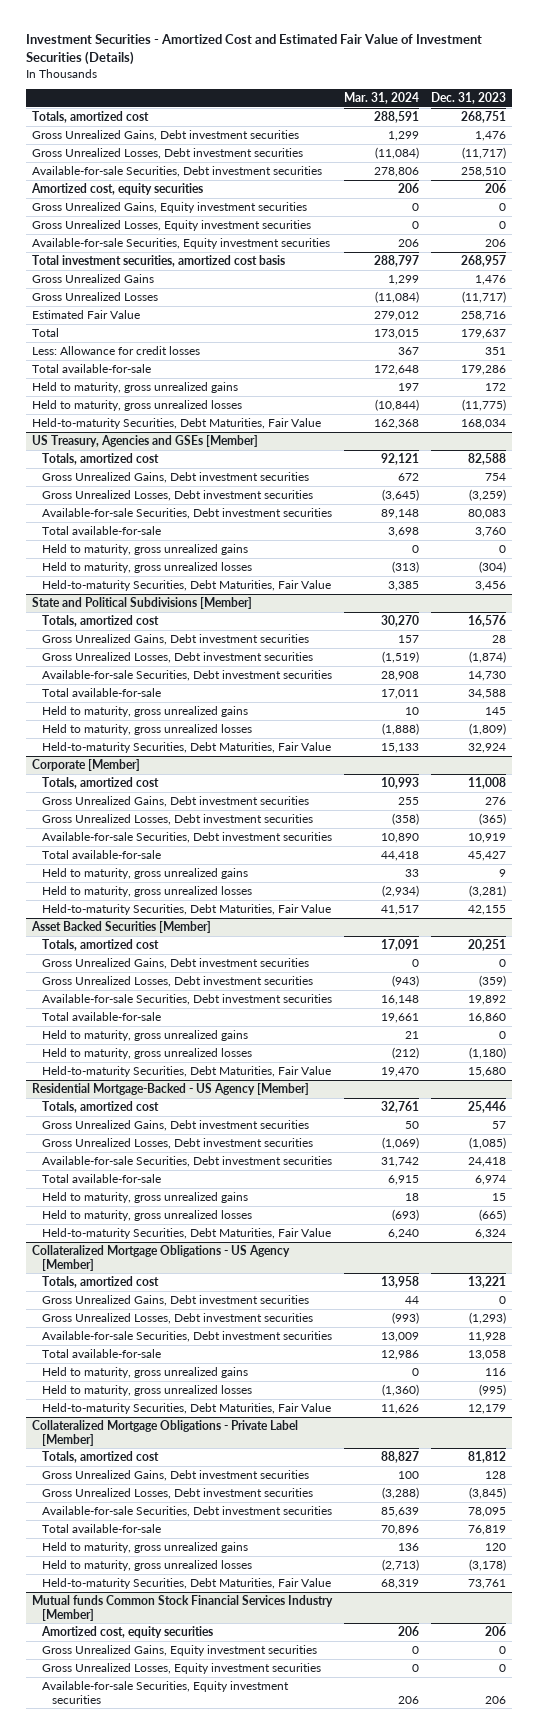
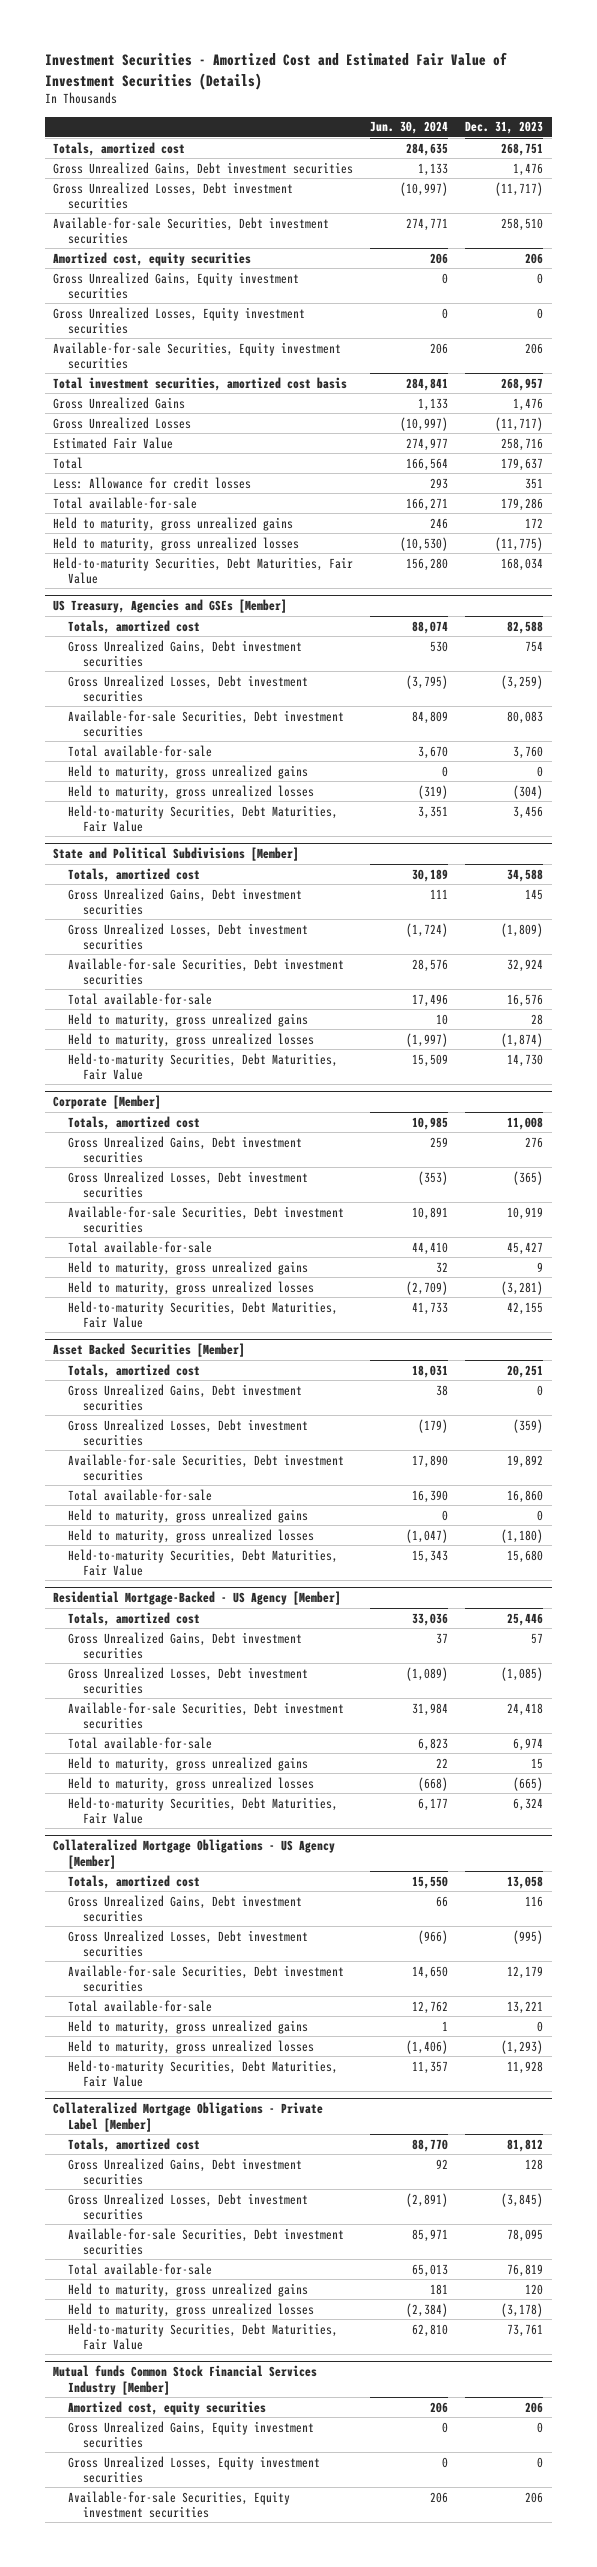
[344,91,420,104] Mar. 31, 2024 -> none
none -> [370,121,449,135] Jun. 30, 2024
[468,614,507,627] 16,576 -> [507,868,544,882] 34,588
[492,634,507,643] 28 -> [525,888,544,900] 145
[469,650,507,663] (1,874) -> [501,922,544,937] (1,809)
[468,670,507,681] 14,730 -> [507,958,544,972] 32,924
[468,688,507,699] 34,588 -> [507,993,544,1007] 16,576
[485,706,507,715] 145 -> [531,1013,544,1025] 28
[469,722,507,735] (1,809) -> [501,1032,544,1047] (1,874)
[468,742,507,753] 32,924 -> [507,1053,544,1067] 14,730
[468,1275,507,1288] 13,221 -> [507,1875,544,1889] 13,058
[499,1295,507,1304] 0 -> [525,1895,544,1907] 116
[469,1311,507,1324] (1,293) -> [513,1929,544,1944] (995)
[468,1331,507,1342] 11,928 -> [507,1965,544,1979] 12,179
[468,1349,507,1360] 13,058 -> [507,2000,544,2014] 13,221
[485,1367,507,1376] 116 -> [537,2020,544,2032] 0
[479,1383,507,1396] (995) -> [501,2039,544,2054] (1,293)
[468,1403,507,1414] 12,179 -> [507,2060,544,2074] 11,928

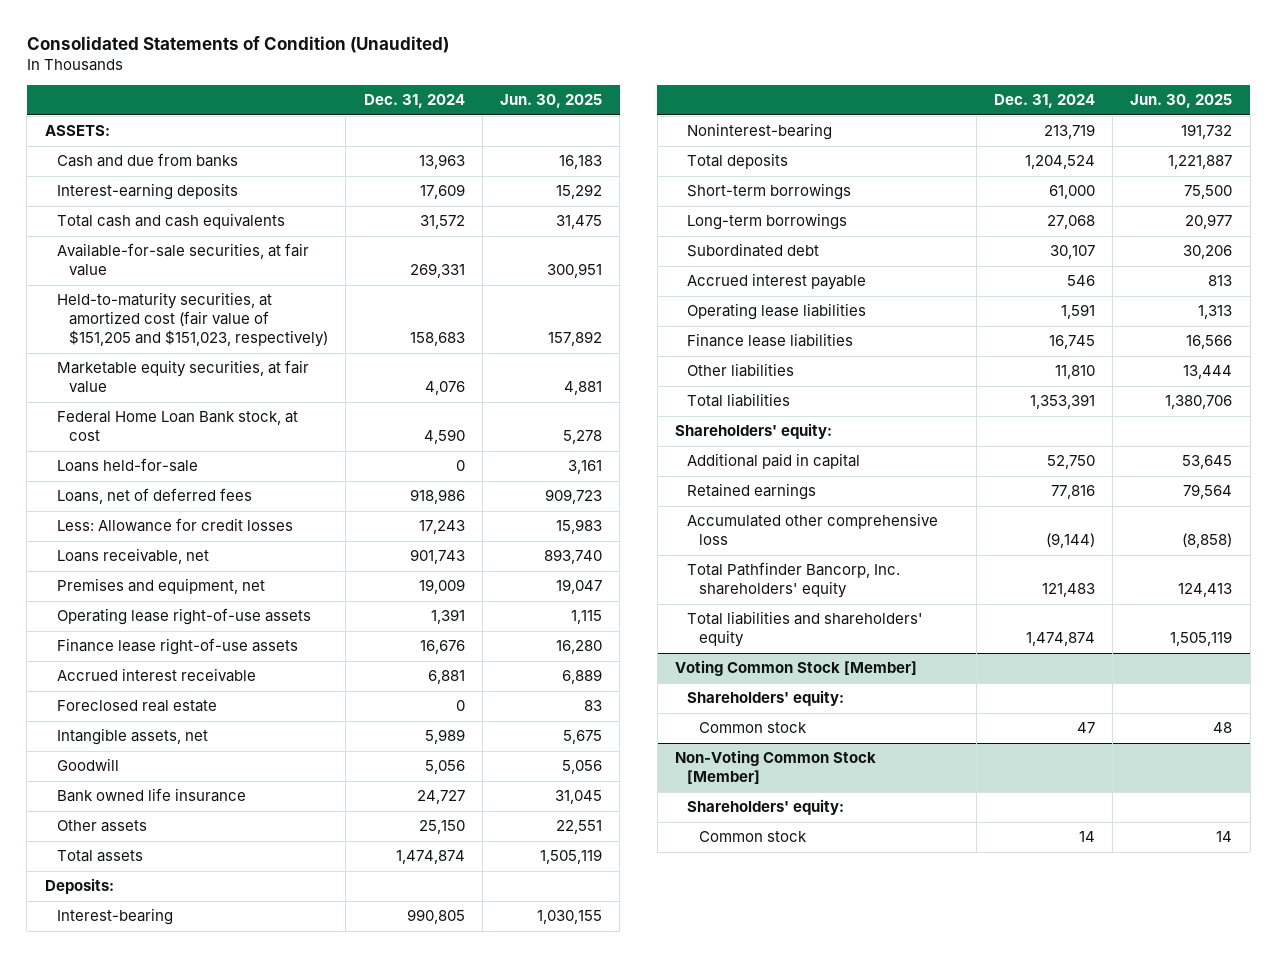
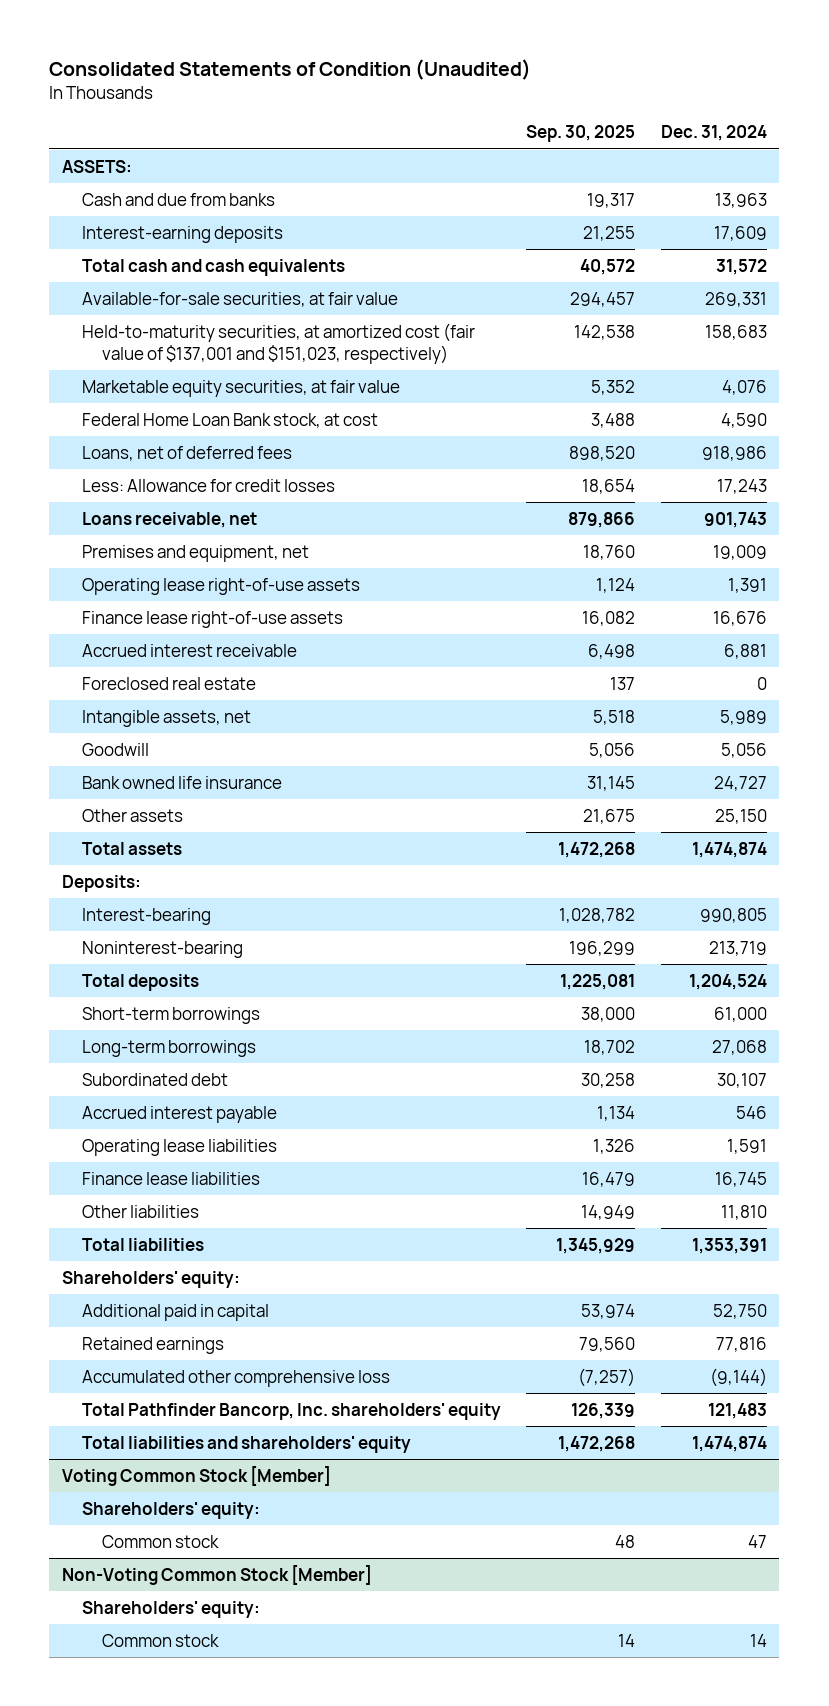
[500,94,603,109] Jun. 30, 2025 -> none
none -> [526,125,636,143] Sep. 30, 2025
[56,292,329,348] Held-to-maturity securities, at amortized cost (fair value of $151,205 and $151,023, respectively) -> [82,322,476,364] Held-to-maturity securities, at amortized cost (fair value of $137,001 and $151,023, respectively)
[56,458,198,473] Loans held-for-sale -> none

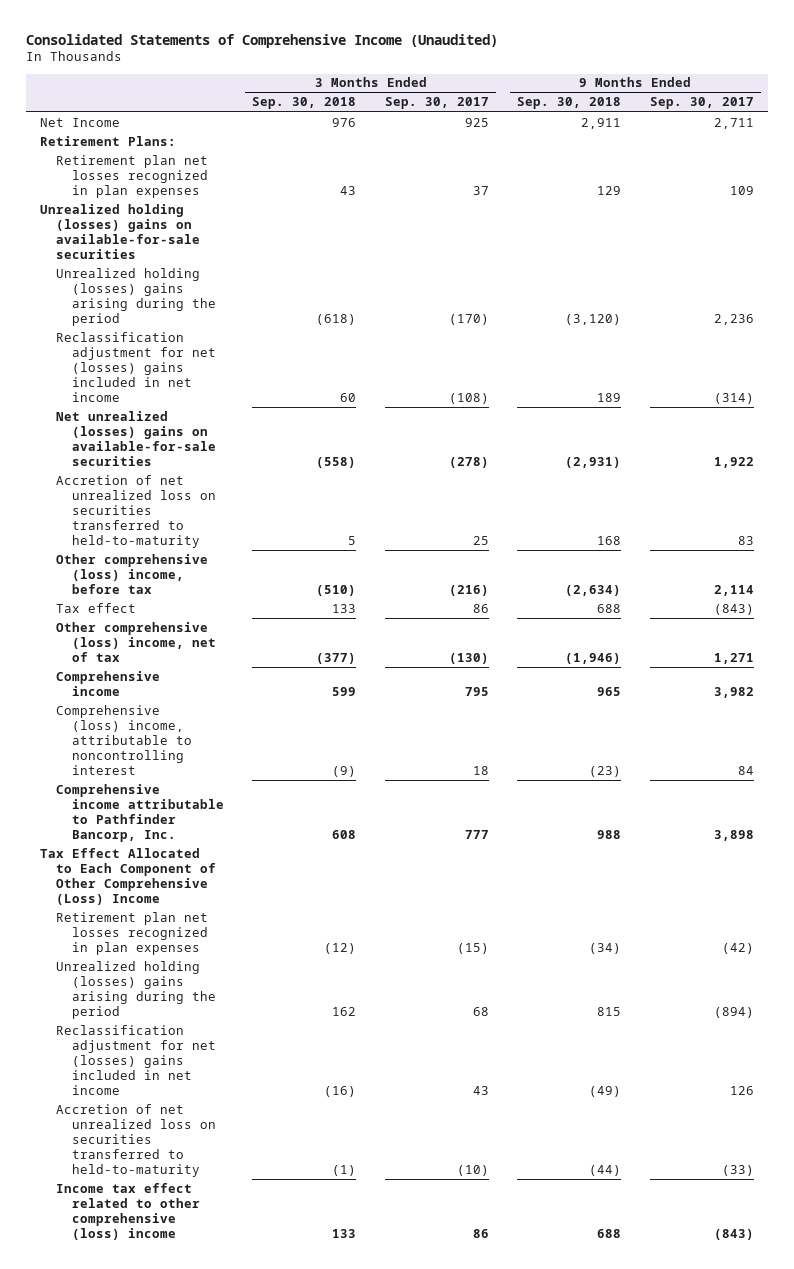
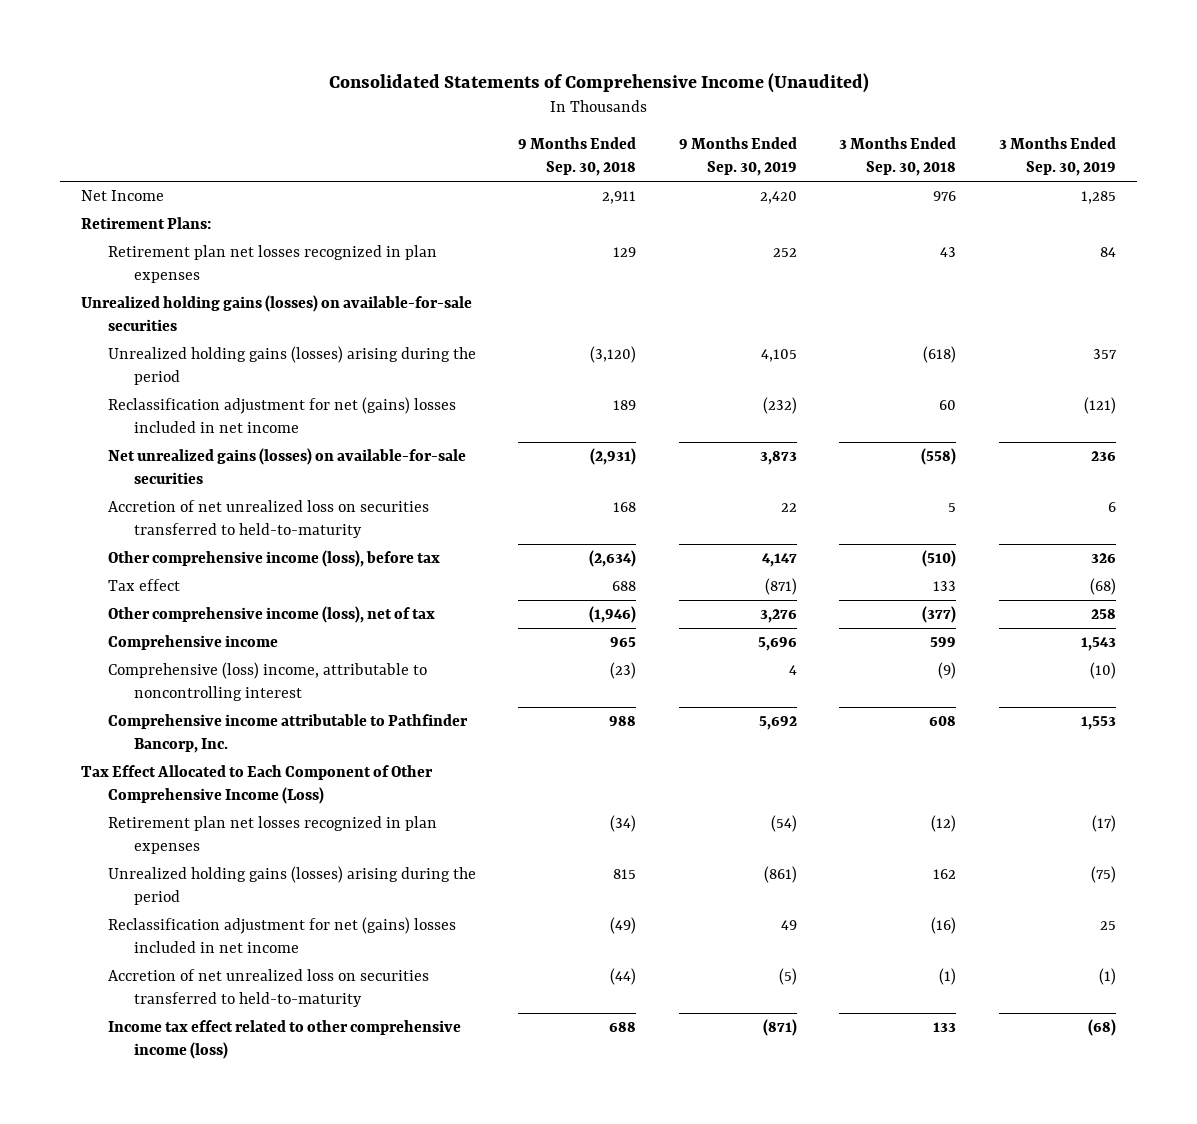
[384,97,489,110] Sep. 30, 2017 -> none
[649,97,754,110] Sep. 30, 2017 -> none
none -> [678,137,797,177] 9 Months Ended Sep. 30, 2019
none -> [998,137,1116,177] 3 Months Ended Sep. 30, 2019
[39,203,200,260] Unrealized holding (losses) gains on available-for-sale securities -> [81,295,473,332] Unrealized holding gains (losses) on available-for-sale securities
[55,267,216,327] Unrealized holding (losses) gains arising during the period -> [107,346,476,386] Unrealized holding gains (losses) arising during the period
[55,331,216,403] Reclassification adjustment for net (losses) gains included in net income -> [107,397,456,434] Reclassification adjustment for net (gains) losses included in net income
[55,410,216,467] Net unrealized (losses) gains on available-for-sale securities -> [107,448,466,485] Net unrealized gains (losses) on available-for-sale securities
[55,553,208,594] Other comprehensive (loss) income, before tax -> [107,550,440,568] Other comprehensive income (loss), before tax
[55,621,216,662] Other comprehensive (loss) income, net of tax -> [107,606,435,624] Other comprehensive income (loss), net of tax
[39,847,216,906] Tax Effect Allocated to Each Component of Other Comprehensive (Loss) Income -> [81,765,434,805] Tax Effect Allocated to Each Component of Other Comprehensive Income (Loss)
[55,960,216,1020] Unrealized holding (losses) gains arising during the period -> [107,866,476,906] Unrealized holding gains (losses) arising during the period
[55,1024,216,1096] Reclassification adjustment for net (losses) gains included in net income -> [107,917,456,954] Reclassification adjustment for net (gains) losses included in net income
[55,1182,200,1241] Income tax effect related to other comprehensive (loss) income -> [107,1020,461,1060] Income tax effect related to other comprehensive income (loss)

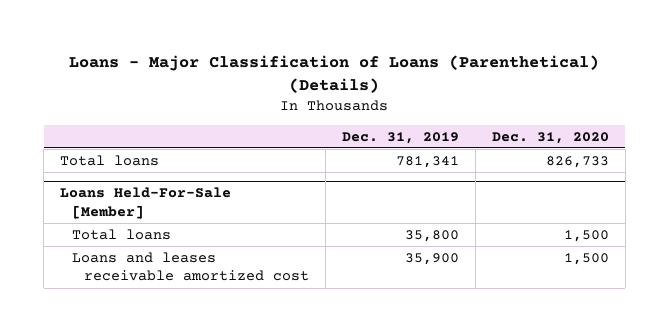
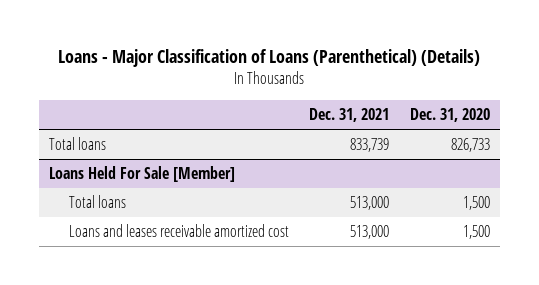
[342,131,460,144] Dec. 31, 2019 -> none
none -> [309,108,390,123] Dec. 31, 2021
[59,187,231,219] Loans Held-For-Sale [Member] -> [49,166,236,183] Loans Held For Sale [Member]

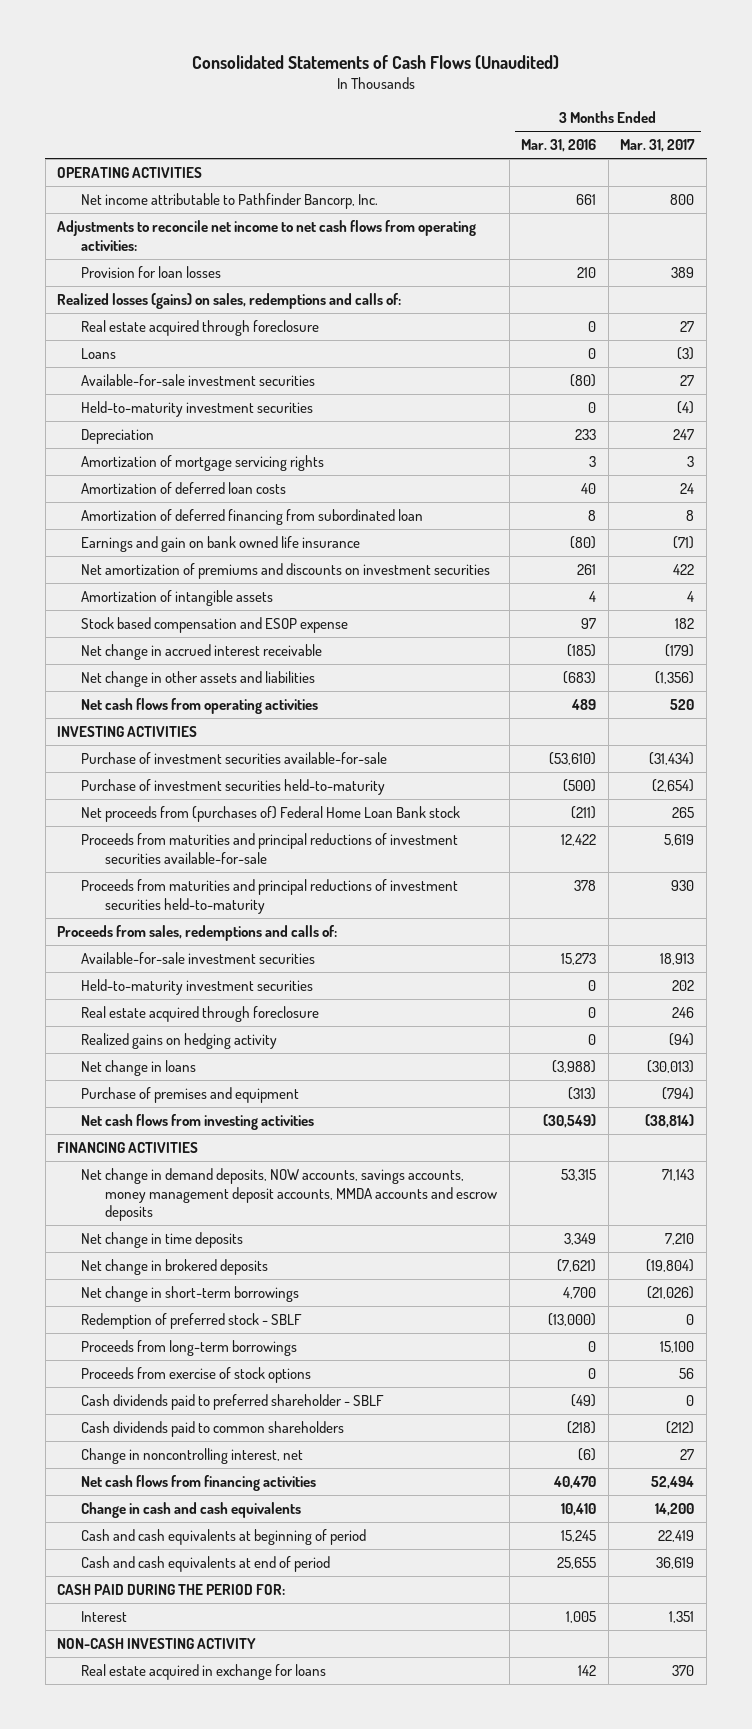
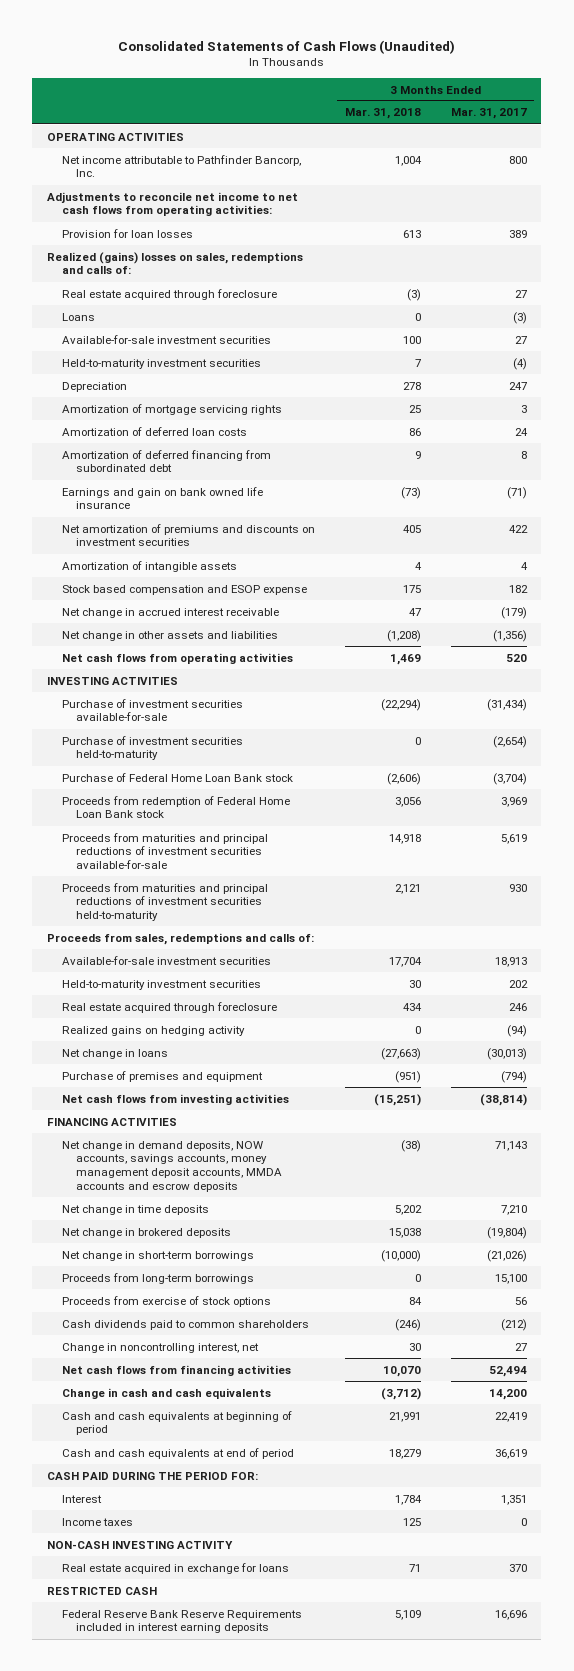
[521,139,597,153] Mar. 31, 2016 -> none
none -> [344,108,421,120] Mar. 31, 2018
[57,293,402,310] Realized losses (gains) on sales, redemptions and calls of: -> [47,251,304,275] Realized (gains) losses on sales, redemptions and calls of:
[81,509,424,526] Amortization of deferred financing from subordinated loan -> [61,449,271,473] Amortization of deferred financing from subordinated debt
[81,806,461,823] Net proceeds from (purchases of) Federal Home Loan Bank stock -> [61,772,293,782] Purchase of Federal Home Loan Bank stock
[672,807,695,819] 265 -> [492,772,527,785] (3,704)
none -> [61,795,290,819] Proceeds from redemption of Federal Home Loan Bank stock
[81,1313,303,1330] Redemption of preferred stock - SBLF -> none
[81,1394,385,1411] Cash dividends paid to preferred shareholder - SBLF -> none
none -> [61,1517,133,1526] Income taxes
none -> [47,1586,158,1595] RESTRICTED CASH
none -> [61,1609,302,1634] Federal Reserve Bank Reserve Requirements included in interest earning deposits

